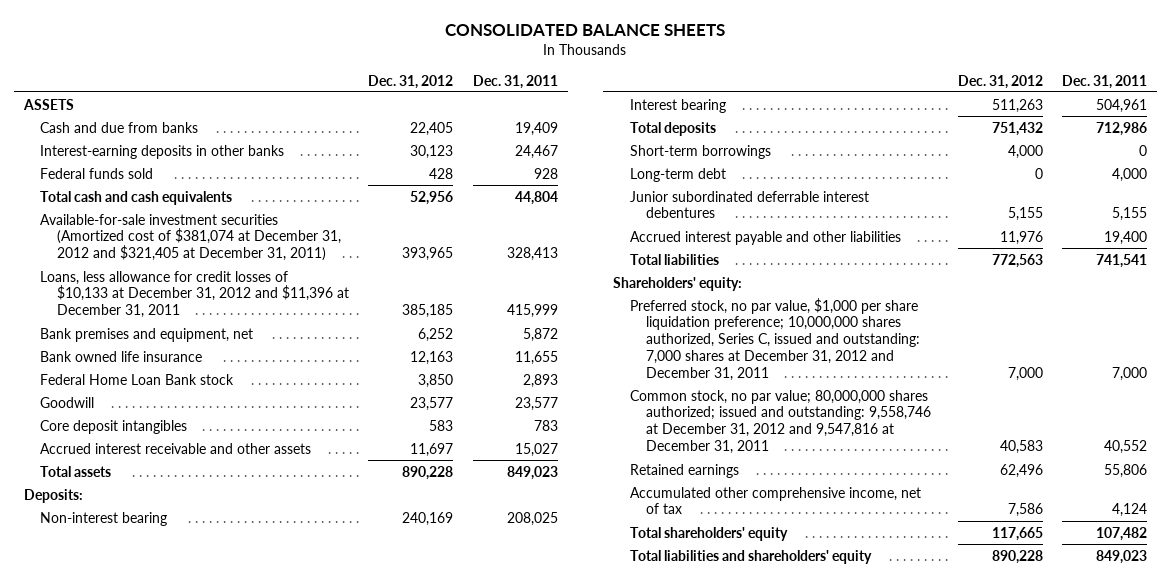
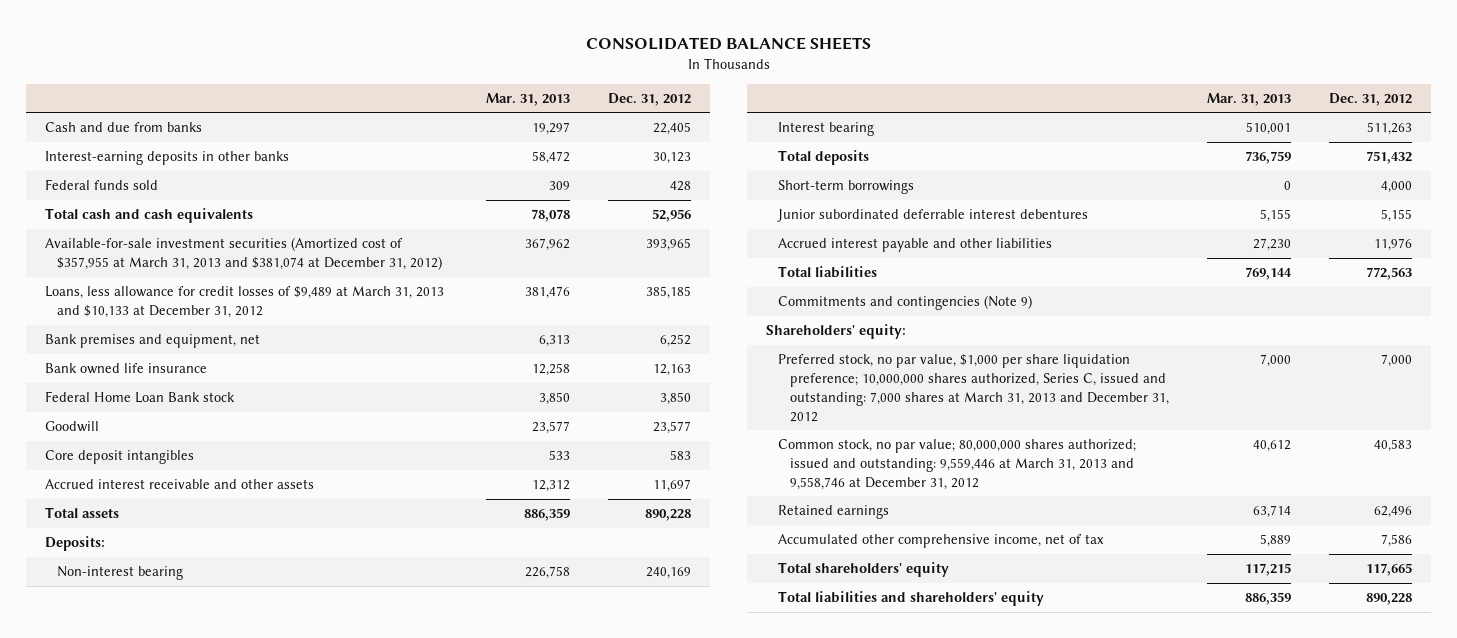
[473,74,559,89] Dec. 31, 2011 -> none
none -> [486,92,571,106] Mar. 31, 2013
[22,98,74,110] ASSETS -> none
[40,213,341,262] Available-for-sale investment securities (Amortized cost of $381,074 at December 31, 2012 and $321,405 at December 31, 2011) -> [45,237,443,271] Available-for-sale investment securities (Amortized cost of $357,955 at March 31, 2013 and $381,074 at December 31, 2012)
[40,270,349,319] Loans, less allowance for credit losses of $10,133 at December 31, 2012 and $11,396 at December 31, 2011 -> [45,286,445,319] Loans, less allowance for credit losses of $9,489 at March 31, 2013 and $10,133 at December 31, 2012
[629,167,726,182] Long-term debt -> none
none -> [777,295,1032,311] Commitments and contingencies (Note 9)
[629,297,921,382] Preferred stock, no par value, $1,000 per share liquidation preference; 10,000,000 shares authorized, Series C, issued and outstanding: 7,000 shares at December 31, 2012 and December 31, 2011 -> [777,354,1169,422] Preferred stock, no par value, $1,000 per share liquidation preference; 10,000,000 shares authorized, Series C, issued and outstanding: 7,000 shares at March 31, 2013 and December 31, 2012
[629,389,932,455] Common stock, no par value; 80,000,000 shares authorized; issued and outstanding: 9,558,746 at December 31, 2012 and 9,547,816 at December 31, 2011 -> [777,439,1136,490] Common stock, no par value; 80,000,000 shares authorized; issued and outstanding: 9,559,446 at March 31, 2013 and 9,558,746 at December 31, 2012

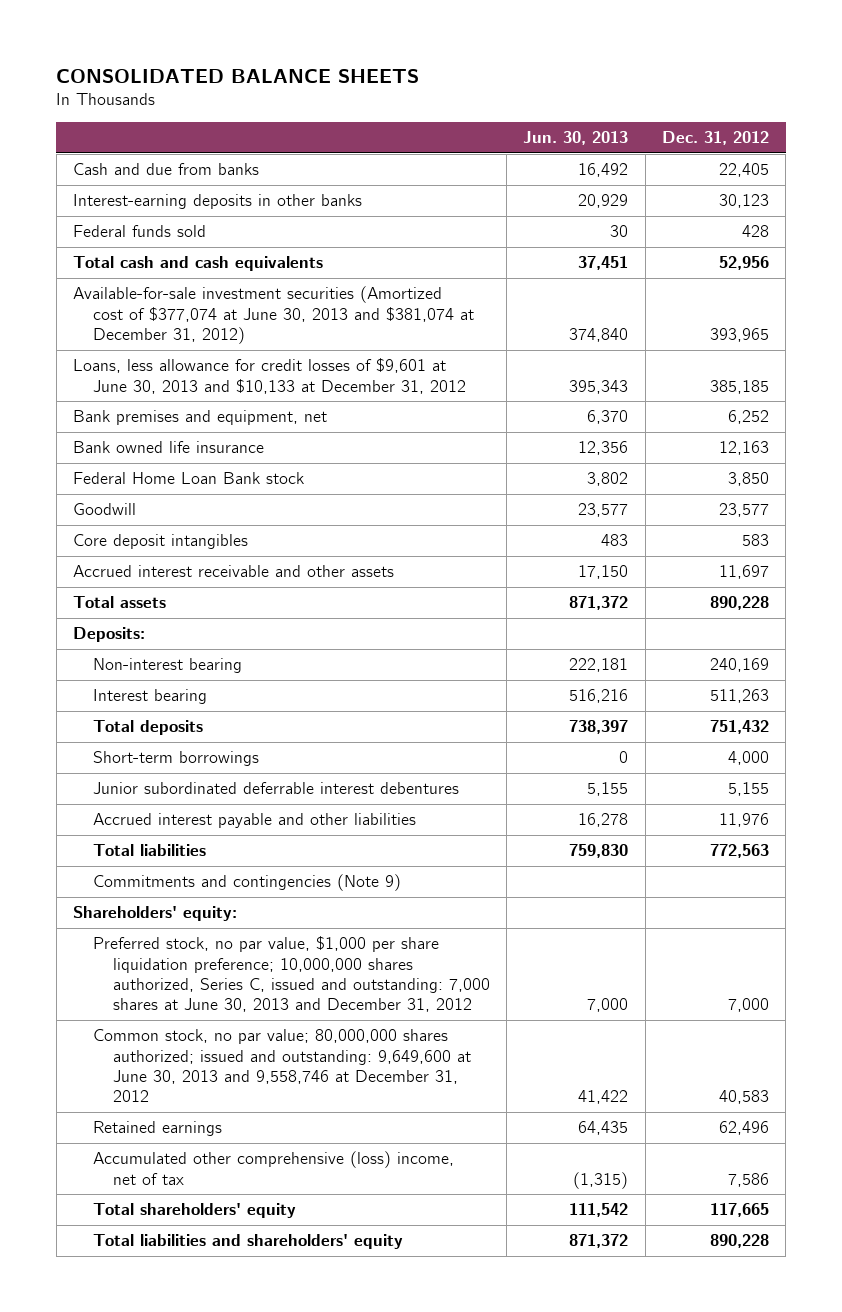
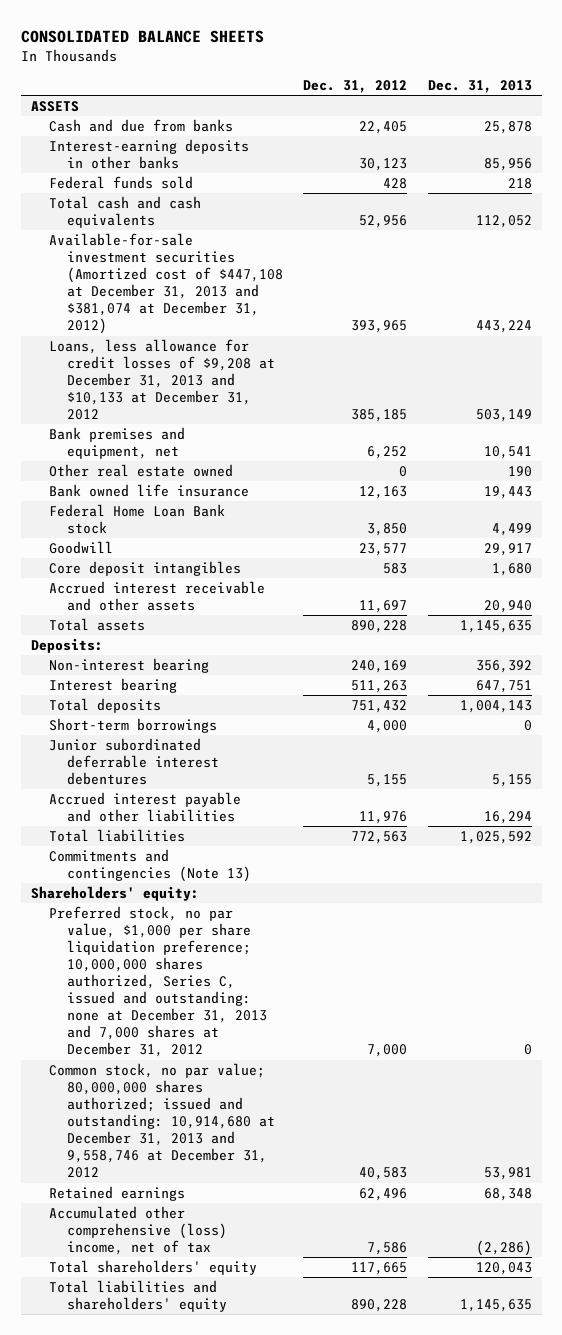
[523,131,629,146] Jun. 30, 2013 -> none
none -> [427,79,532,93] Dec. 31, 2013
none -> [30,101,79,113] ASSETS
[73,286,475,344] Available-for-sale investment securities (Amortized cost of $377,074 at June 30, 2013 and $381,074 at December 31, 2012) -> [48,233,283,335] Available-for-sale investment securities (Amortized cost of $447,108 at December 31, 2013 and $381,074 at December 31, 2012)
[73,358,467,394] Loans, less allowance for credit losses of $9,601 at June 30, 2013 and $10,133 at December 31, 2012 -> [48,339,275,421] Loans, less allowance for credit losses of $9,208 at December 31, 2013 and $10,133 at December 31, 2012
none -> [48,464,233,478] Other real estate owned
[93,874,402,892] Commitments and contingencies (Note 9) -> [48,849,251,883] Commitments and contingencies (Note 13)
[93,936,490,1013] Preferred stock, no par value, $1,000 per share liquidation preference; 10,000,000 shares authorized, Series C, issued and outstanding: 7,000 shares at June 30, 2013 and December 31, 2012 -> [48,906,267,1058] Preferred stock, no par value, $1,000 per share liquidation preference; 10,000,000 shares authorized, Series C, issued and outstanding: none at December 31, 2013 and 7,000 shares at December 31, 2012
[93,1029,471,1103] Common stock, no par value; 80,000,000 shares authorized; issued and outstanding: 9,649,600 at June 30, 2013 and 9,558,746 at December 31, 2012 -> [48,1063,275,1179] Common stock, no par value; 80,000,000 shares authorized; issued and outstanding: 10,914,680 at December 31, 2013 and 9,558,746 at December 31, 2012

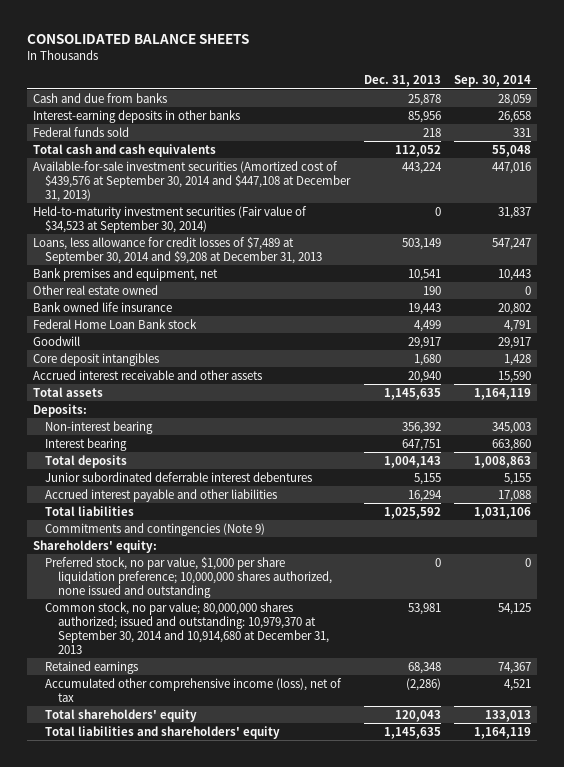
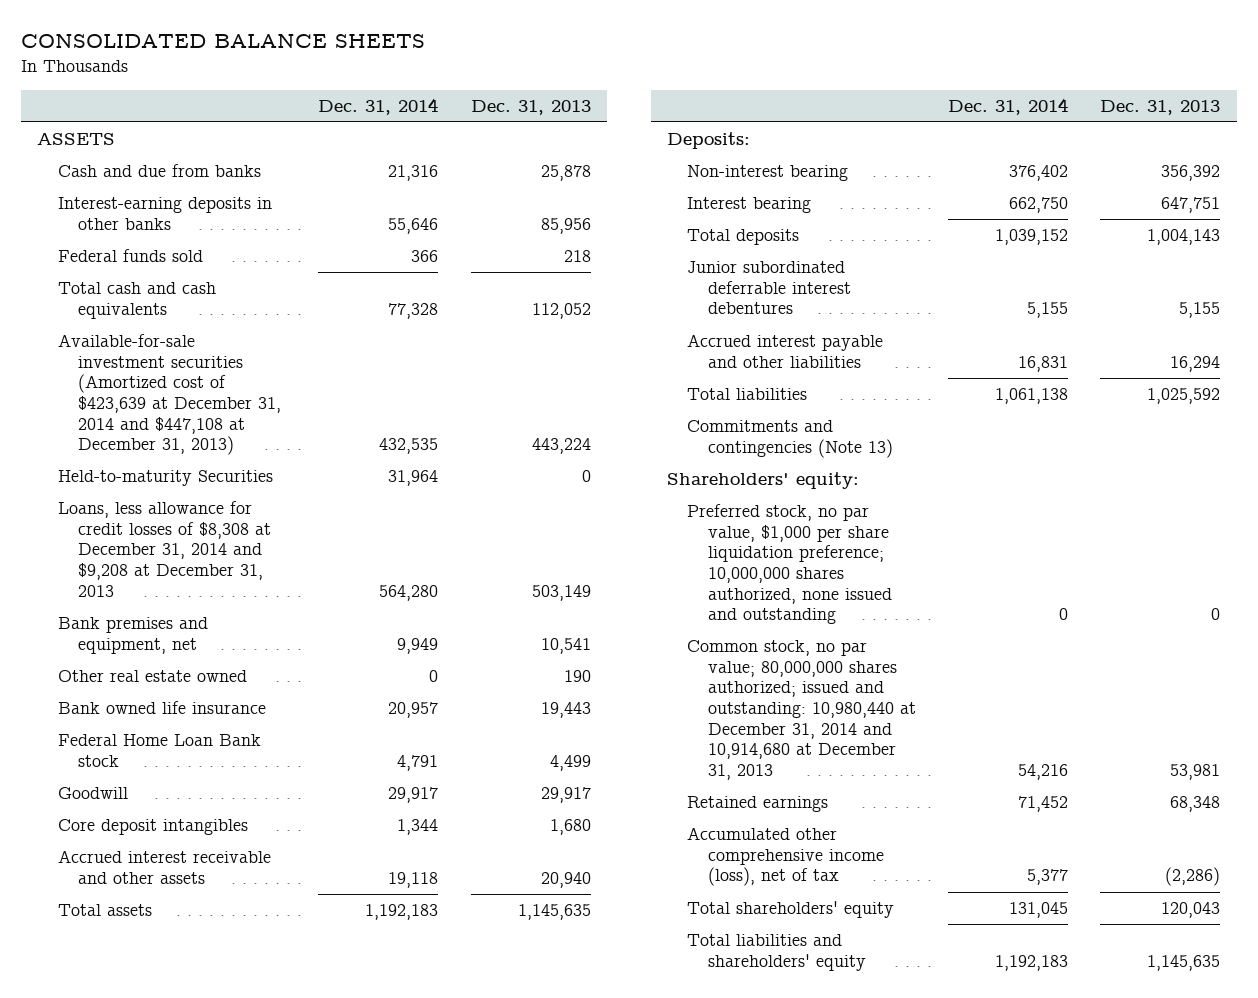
[453,75,531,88] Sep. 30, 2014 -> none
none -> [318,97,439,115] Dec. 31, 2014
none -> [37,133,116,146] ASSETS
[33,205,308,233] Held-to-maturity investment securities (Fair value of $34,523 at September 30, 2014) -> none
[33,160,352,202] Available-for-sale investment securities (Amortized cost of $439,576 at September 30, 2014 and $447,108 at December 31, 2013) -> [57,334,281,456] Available-for-sale investment securities (Amortized cost of $423,639 at December 31, 2014 and $447,108 at December 31, 2013)
none -> [57,470,273,487] Held-to-maturity Securities
[33,236,323,264] Loans, less allowance for credit losses of $7,489 at September 30, 2014 and $9,208 at December 31, 2013 -> [57,501,271,597] Loans, less allowance for credit losses of $8,308 at December 31, 2014 and $9,208 at December 31, 2013
[45,522,266,536] Commitments and contingencies (Note 9) -> [687,420,893,458] Commitments and contingencies (Note 13)
[45,601,329,654] Common stock, no par value; 80,000,000 shares authorized; issued and outstanding: 10,979,370 at September 30, 2014 and 10,914,680 at December 31, 2013 -> [687,640,916,780] Common stock, no par value; 80,000,000 shares authorized; issued and outstanding: 10,980,440 at December 31, 2014 and 10,914,680 at December 31, 2013

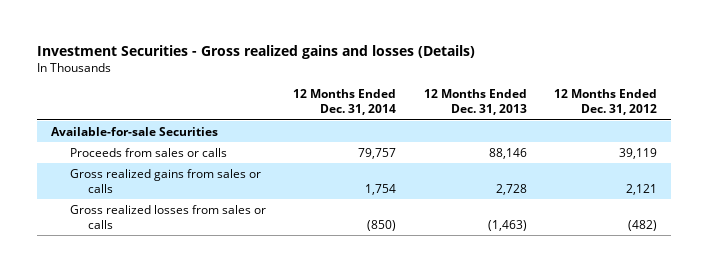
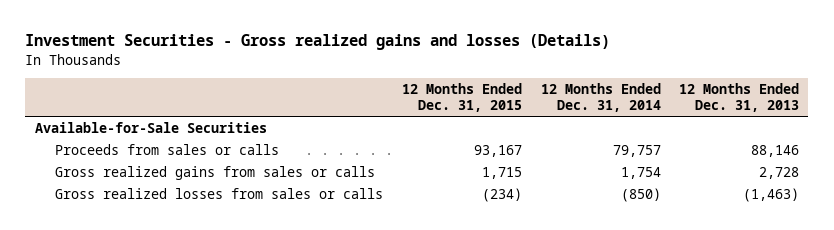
[554,89,658,116] 12 Months Ended Dec. 31, 2012 -> none
none -> [401,82,522,113] 12 Months Ended Dec. 31, 2015
[50,126,218,136] Available-for-sale Securities -> [34,121,267,133] Available-for-Sale Securities

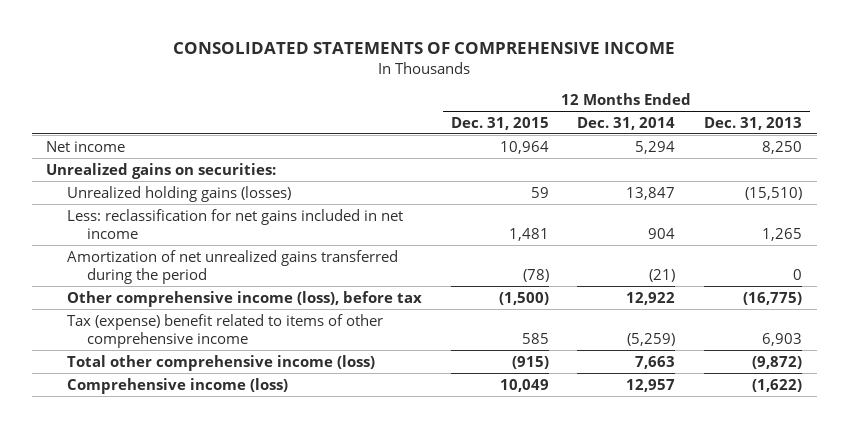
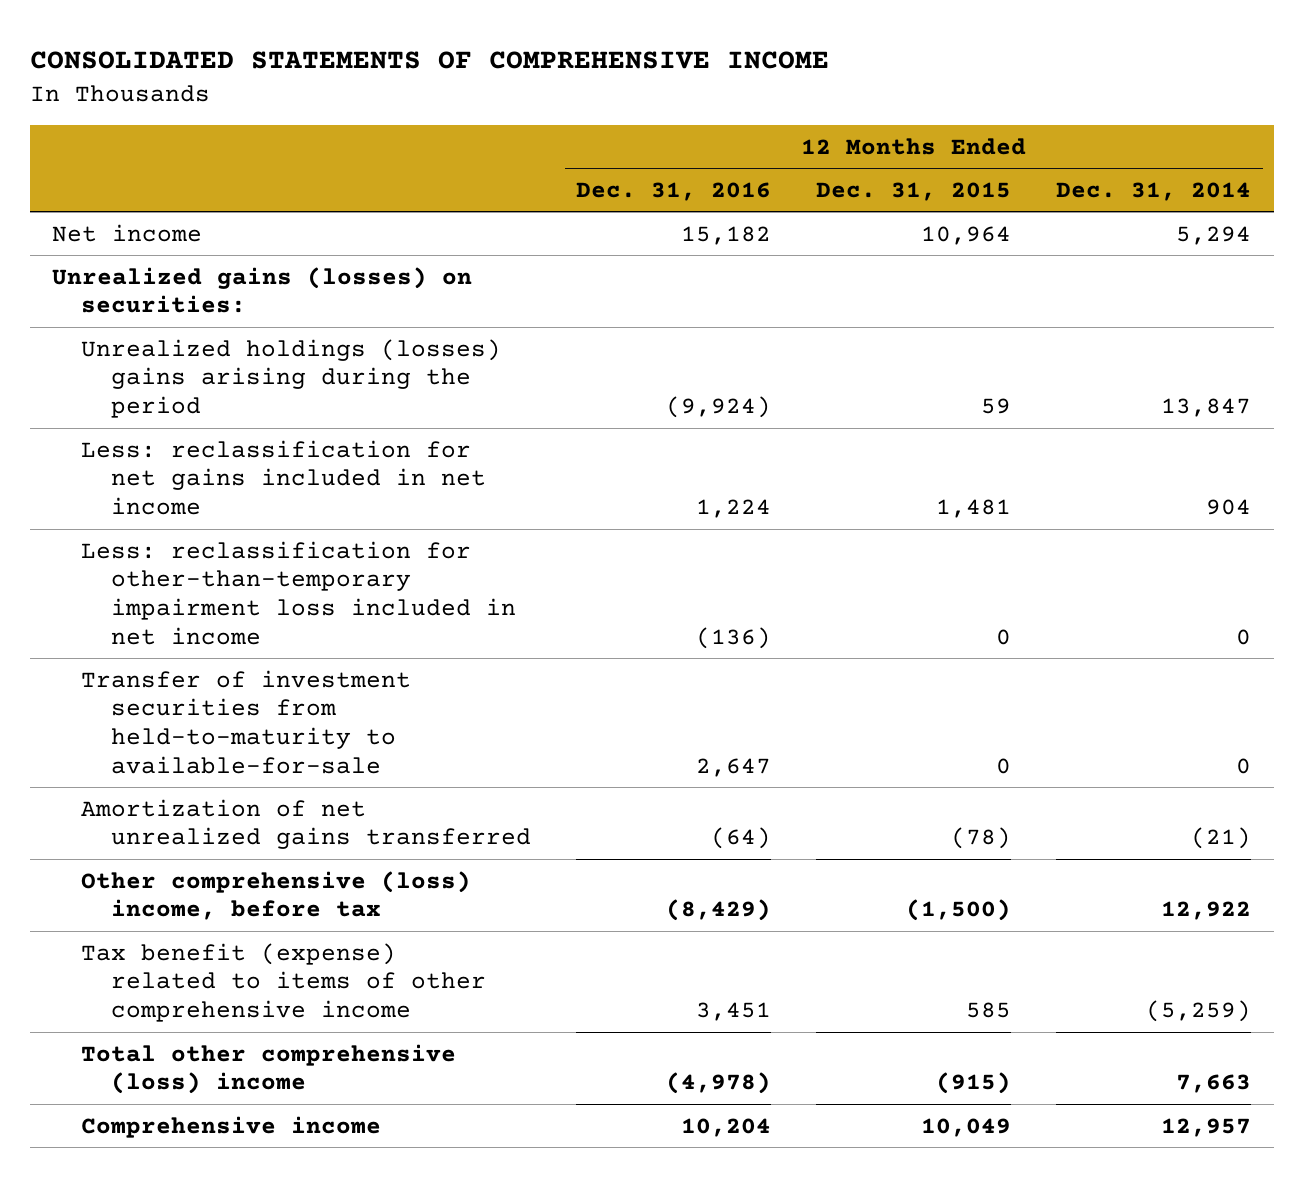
[704,116,803,130] Dec. 31, 2013 -> none
none -> [575,181,771,201] Dec. 31, 2016
[46,162,277,179] Unrealized gains on securities: -> [52,266,473,314] Unrealized gains (losses) on securities:
[66,185,291,202] Unrealized holding gains (losses) -> [81,338,502,419] Unrealized holdings (losses) gains arising during the period
none -> [81,540,516,646] Less: reclassification for other-than-temporary impairment loss included in net income
none -> [81,669,412,775] Transfer of investment securities from held-to-maturity to available-for-sale
[66,249,398,284] Amortization of net unrealized gains transferred during the period -> [81,798,531,850] Amortization of net unrealized gains transferred
[66,290,422,307] Other comprehensive income (loss), before tax -> [81,870,472,921] Other comprehensive (loss) income, before tax
[66,313,383,348] Tax (expense) benefit related to items of other comprehensive income -> [81,942,486,1023] Tax benefit (expense) related to items of other comprehensive income
[66,354,375,371] Total other comprehensive income (loss) -> [81,1043,457,1095] Total other comprehensive (loss) income
[66,377,288,394] Comprehensive income (loss) -> [81,1115,382,1138] Comprehensive income

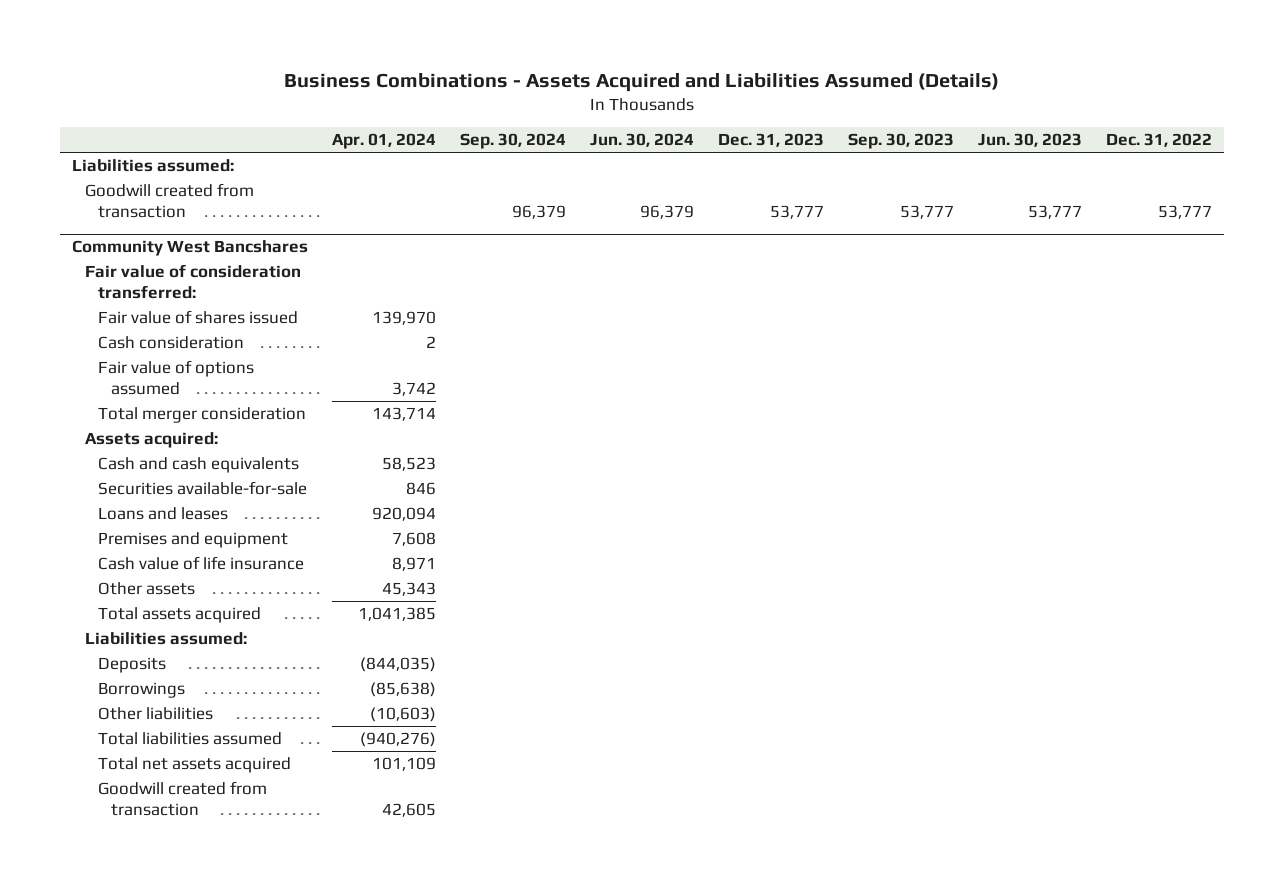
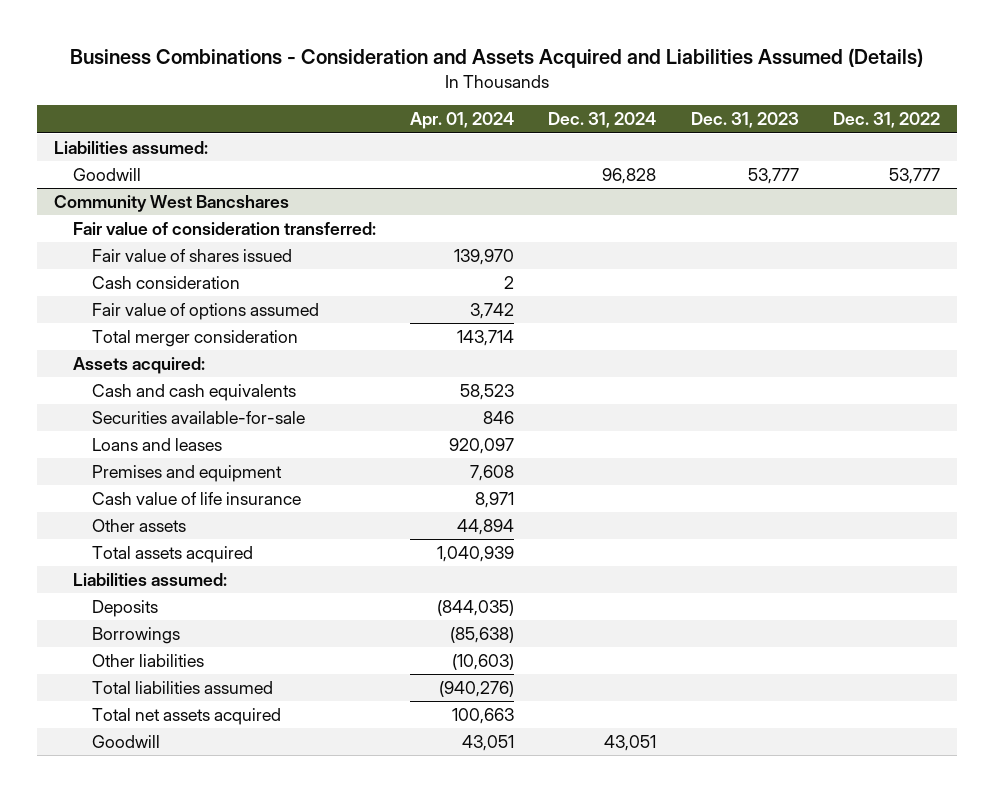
[284,72,1000,92] Business Combinations - Assets Acquired and Liabilities Assumed (Details) -> [70,48,924,69] Business Combinations - Consideration and Assets Acquired and Liabilities Assumed (Details)
[460,133,567,150] Sep. 30, 2024 -> none
[590,133,695,148] Jun. 30, 2024 -> none
[848,133,955,150] Sep. 30, 2023 -> none
[978,133,1083,148] Jun. 30, 2023 -> none
none -> [548,112,657,129] Dec. 31, 2024
[84,183,254,218] Goodwill created from transaction -> [73,168,142,182] Goodwill
[372,507,437,522] 920,094 -> [449,438,515,455] 920,097
[382,582,437,597] 45,343 -> [457,519,515,536] 44,894
[358,607,437,622] 1,041,385 -> [437,546,515,563] 1,040,939
[372,757,437,772] 101,109 -> [452,708,515,725] 100,663
[97,781,267,816] Goodwill created from transaction -> [91,735,160,749] Goodwill
[382,802,437,817] 42,605 -> [462,735,515,752] 43,051

